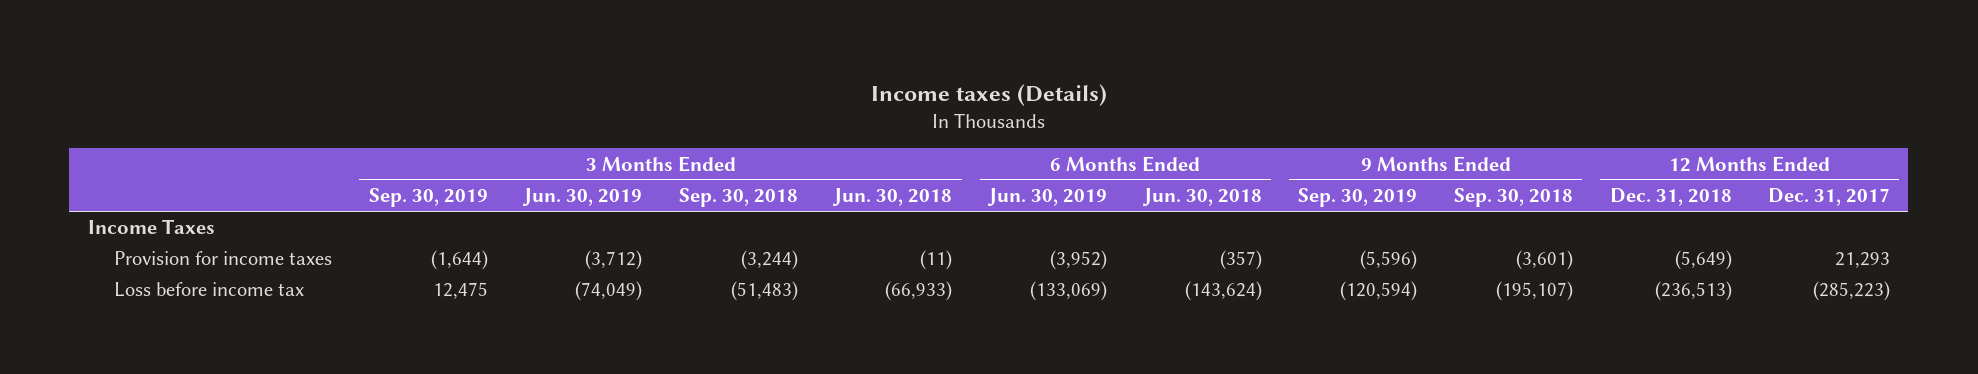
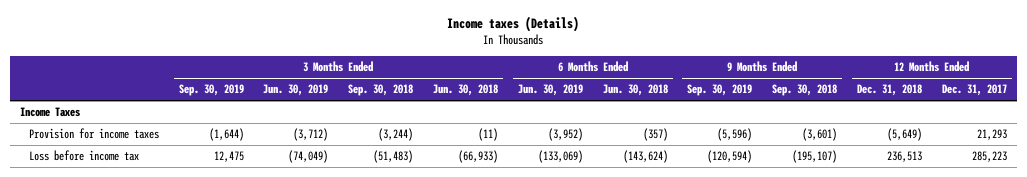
[1654,281,1732,302] (236,513) -> [887,151,923,163] 236,513
[1813,281,1891,302] (285,223) -> [971,151,1007,163] 285,223

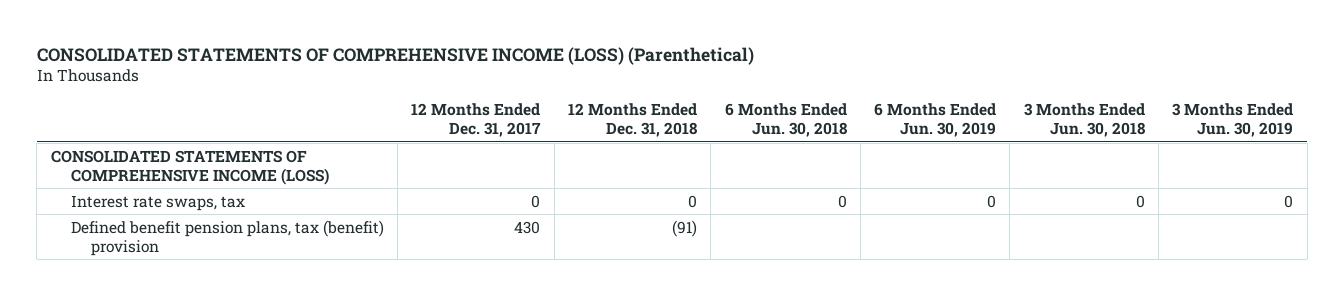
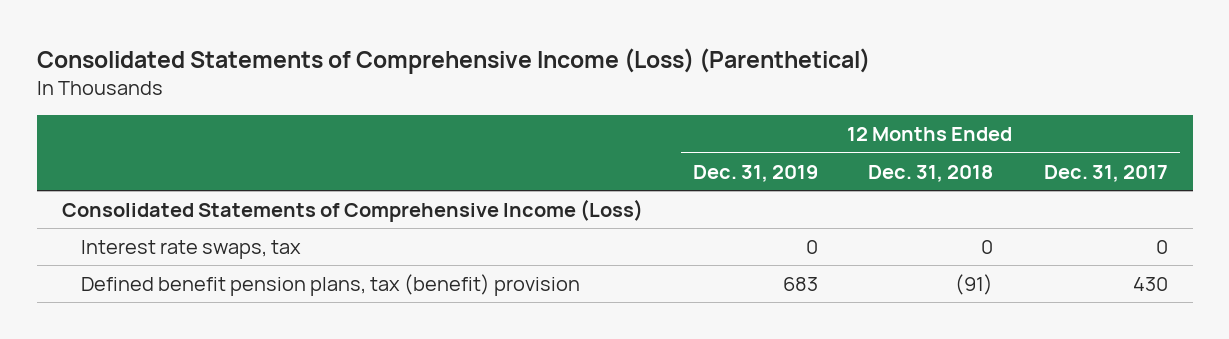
[36,46,754,65] CONSOLIDATED STATEMENTS OF COMPREHENSIVE INCOME (LOSS) (Parenthetical) -> [36,48,870,75] Consolidated Statements of Comprehensive Income (Loss) (Parenthetical)
[724,103,847,137] 6 Months Ended Jun. 30, 2018 -> none
[874,103,997,137] 6 Months Ended Jun. 30, 2019 -> none
[1023,103,1145,137] 3 Months Ended Jun. 30, 2018 -> none
[1172,103,1294,137] 3 Months Ended Jun. 30, 2019 -> none
none -> [693,164,819,182] Dec. 31, 2019
[50,149,329,185] CONSOLIDATED STATEMENTS OF COMPREHENSIVE INCOME (LOSS) -> [61,199,643,223] Consolidated Statements of Comprehensive Income (Loss)

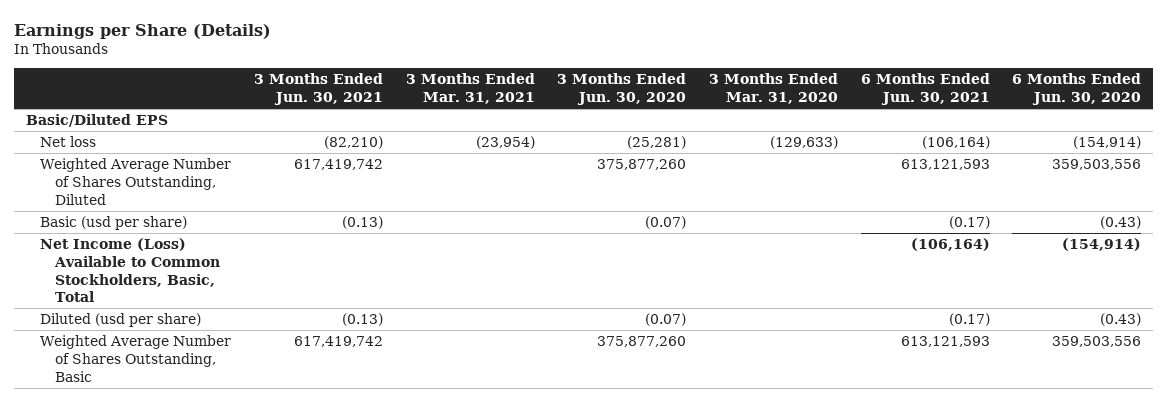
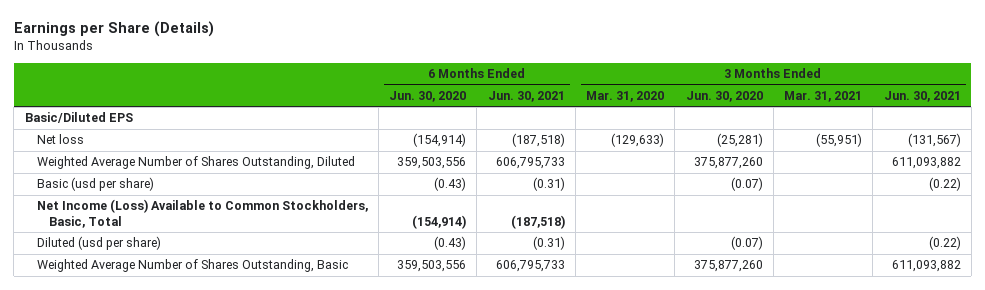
[323,136,383,150] (82,210) -> [907,133,961,148] (131,567)
[475,136,535,150] (23,954) -> [816,133,863,148] (55,951)
[921,136,990,150] (106,164) -> [511,133,565,148] (187,518)
[293,159,383,171] 617,419,742 -> [891,157,961,170] 611,093,882
[900,159,990,171] 613,121,593 -> [495,157,565,170] 606,795,733
[341,216,383,230] (0.13) -> [928,177,961,192] (0.22)
[948,216,990,230] (0.17) -> [532,177,565,192] (0.31)
[910,238,990,252] (106,164) -> [510,214,565,229] (187,518)
[341,313,383,327] (0.13) -> [928,236,961,251] (0.22)
[948,313,990,327] (0.17) -> [532,236,565,251] (0.31)
[293,336,383,348] 617,419,742 -> [891,260,961,273] 611,093,882
[900,336,990,348] 613,121,593 -> [495,260,565,273] 606,795,733

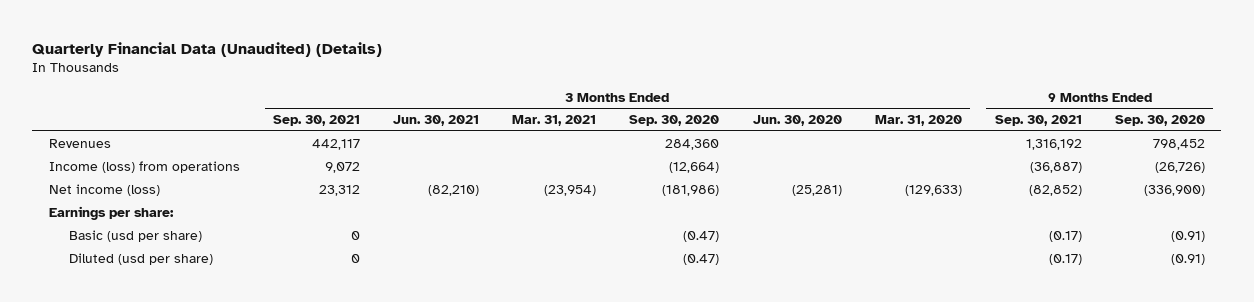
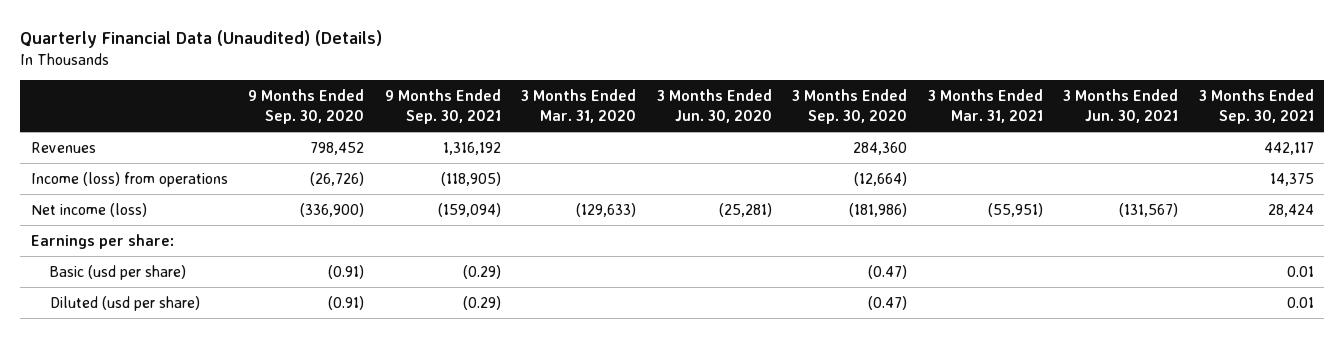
[325,161,361,173] 9,072 -> [1269,172,1314,186] 14,375
[1029,161,1082,173] (36,887) -> [440,171,501,186] (118,905)
[319,184,361,196] 23,312 -> [1267,203,1314,217] 28,424
[428,184,480,196] (82,210) -> [1119,202,1179,217] (131,567)
[544,184,597,196] (23,954) -> [987,202,1043,217] (55,951)
[1028,184,1082,196] (82,852) -> [437,202,501,217] (159,094)
[351,230,361,240] 0 -> [1286,265,1314,277] 0.01
[1048,230,1082,242] (0.17) -> [462,264,501,279] (0.29)
[351,253,361,263] 0 -> [1286,296,1314,308] 0.01
[1048,253,1082,265] (0.17) -> [462,295,501,310] (0.29)

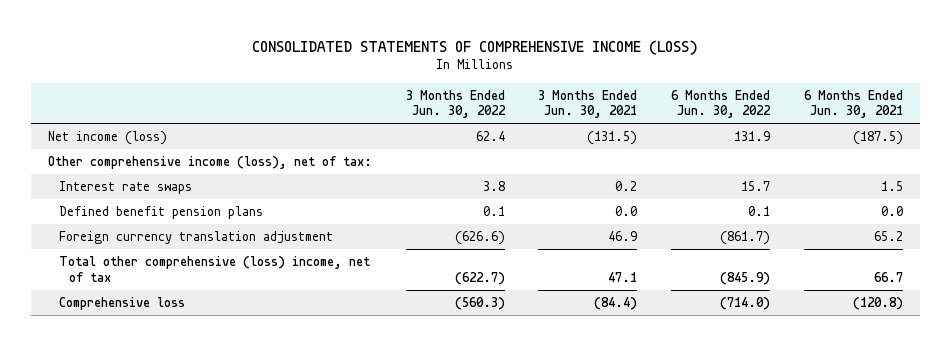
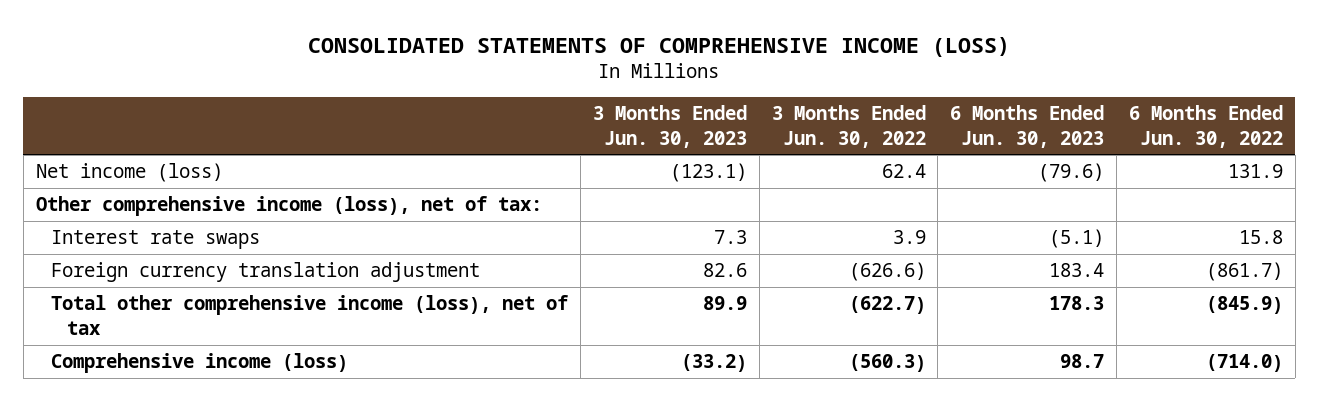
[538,89,638,119] 3 Months Ended Jun. 30, 2021 -> none
[803,89,903,119] 6 Months Ended Jun. 30, 2021 -> none
none -> [593,105,748,148] 3 Months Ended Jun. 30, 2023
none -> [950,105,1105,148] 6 Months Ended Jun. 30, 2023
[58,206,263,220] Defined benefit pension plans -> none
[482,181,505,192] 3.8 -> [892,230,926,245] 3.9
[741,181,771,192] 15.7 -> [1238,230,1283,245] 15.8
[58,256,370,282] Total other comprehensive (loss) income, net of tax -> [51,295,570,335] Total other comprehensive income (loss), net of tax
[58,297,185,311] Comprehensive loss -> [51,353,349,374] Comprehensive income (loss)

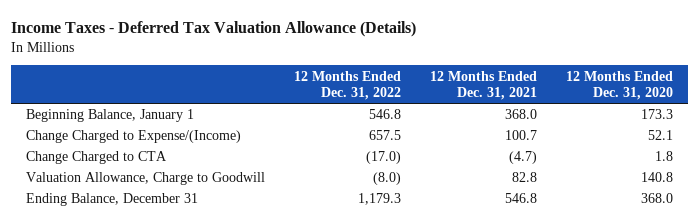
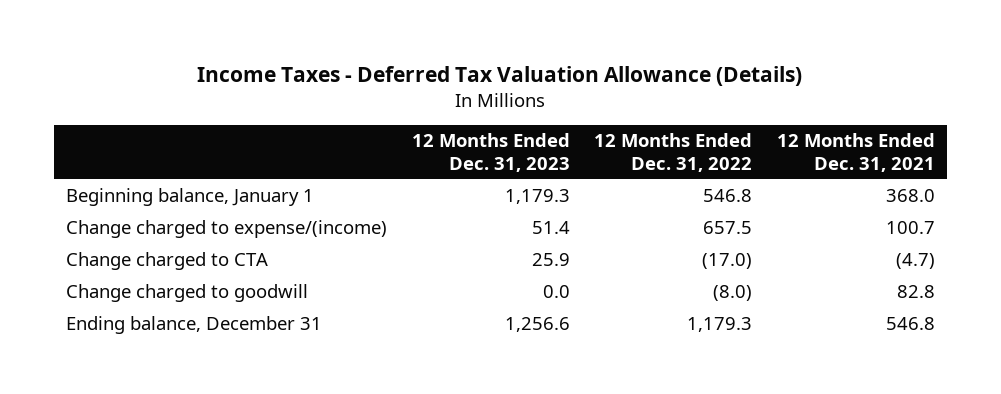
[566,70,674,100] 12 Months Ended Dec. 31, 2020 -> none
none -> [411,133,570,172] 12 Months Ended Dec. 31, 2023
[25,109,194,123] Beginning Balance, January 1 -> [65,188,314,207] Beginning balance, January 1
[25,130,241,144] Change Charged to Expense/(Income) -> [65,220,387,239] Change charged to expense/(income)
[25,151,167,165] Change Charged to CTA -> [65,252,268,271] Change charged to CTA
[25,172,265,186] Valuation Allowance, Charge to Goodwill -> [65,284,308,303] Change charged to goodwill
[25,193,198,207] Ending Balance, December 31 -> [65,316,322,335] Ending balance, December 31

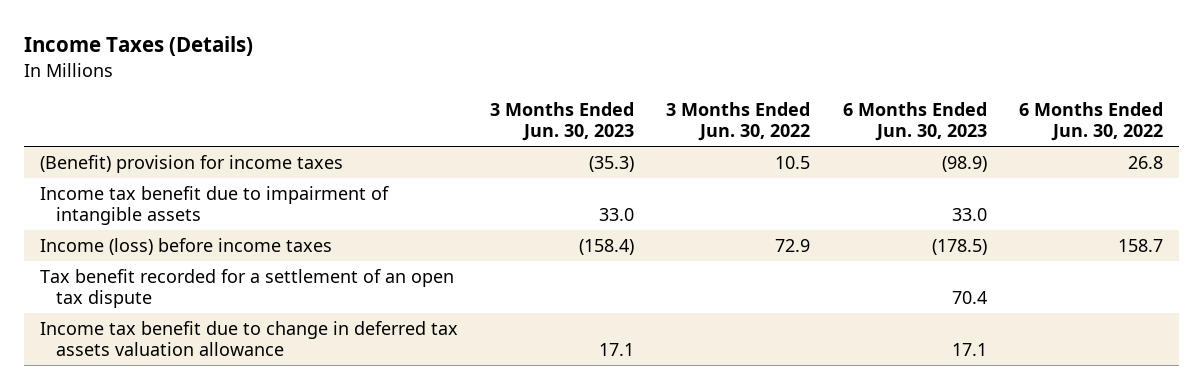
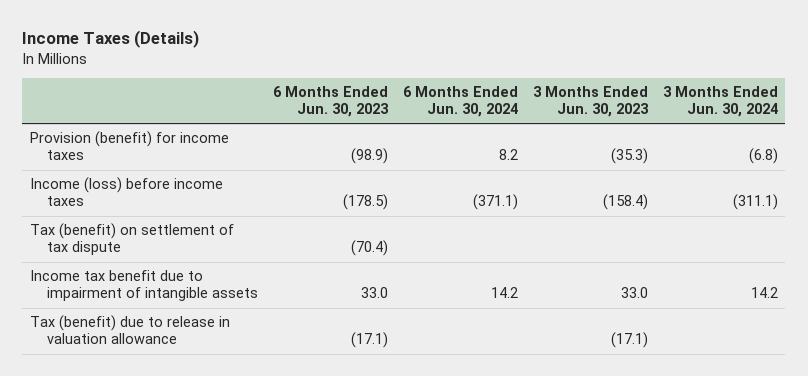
[666,102,811,142] 3 Months Ended Jun. 30, 2022 -> none
[1018,102,1163,142] 6 Months Ended Jun. 30, 2022 -> none
none -> [403,86,519,118] 6 Months Ended Jun. 30, 2024
none -> [662,86,778,118] 3 Months Ended Jun. 30, 2024
[40,154,344,173] (Benefit) provision for income taxes -> [29,131,229,161] Provision (benefit) for income taxes
[40,268,455,308] Tax benefit recorded for a settlement of an open tax dispute -> none
none -> [29,223,234,256] Tax (benefit) on settlement of tax dispute
[40,185,390,225] Income tax benefit due to impairment of intangible assets -> [29,270,259,302] Income tax benefit due to impairment of intangible assets
[40,320,459,356] Income tax benefit due to change in deferred tax assets valuation allowance -> [29,315,230,345] Tax (benefit) due to release in valuation allowance
[599,342,635,356] 17.1 -> [611,332,649,349] (17.1)
[951,342,987,356] 17.1 -> [351,332,389,349] (17.1)

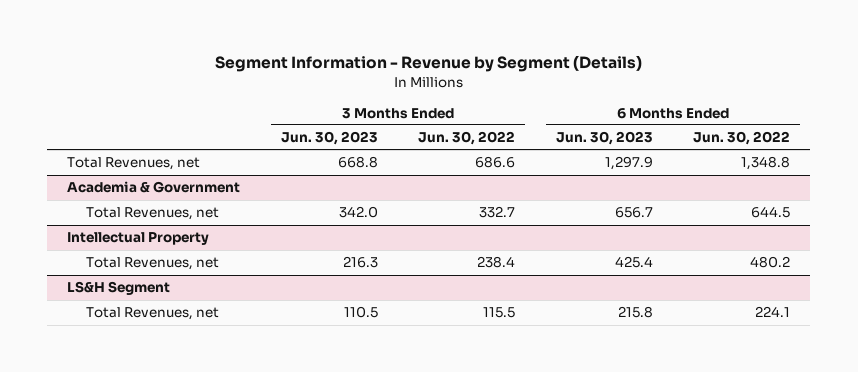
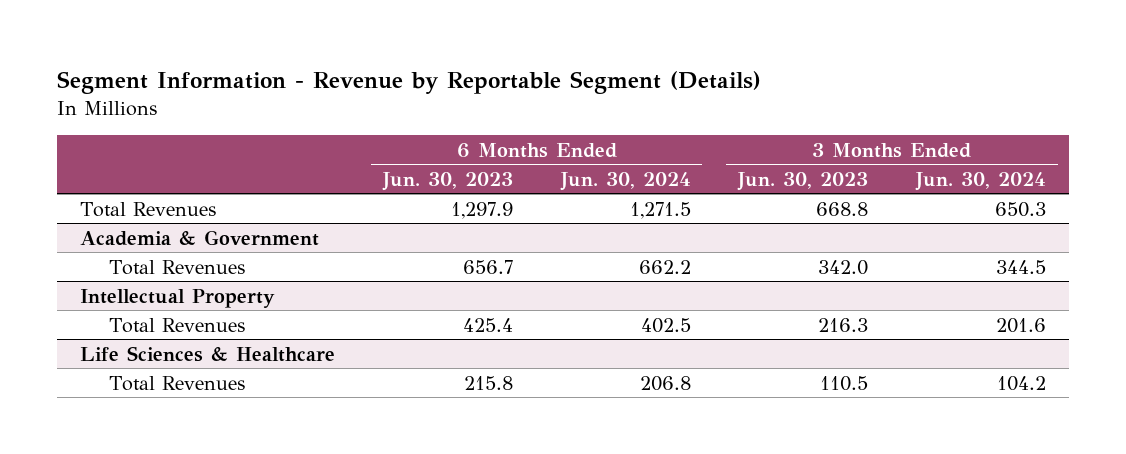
[214,55,642,73] Segment Information - Revenue by Segment (Details) -> [56,70,761,94] Segment Information - Revenue by Reportable Segment (Details)
[418,131,516,146] Jun. 30, 2022 -> none
[693,131,791,146] Jun. 30, 2022 -> none
none -> [559,171,691,191] Jun. 30, 2024
none -> [914,171,1046,191] Jun. 30, 2024
[67,157,201,171] Total Revenues, net -> [80,201,217,217] Total Revenues
[85,207,219,221] Total Revenues, net -> [108,259,245,275] Total Revenues
[85,257,219,271] Total Revenues, net -> [108,317,245,333] Total Revenues
[67,281,171,296] LS&H Segment -> [80,345,336,362] Life Sciences & Healthcare
[85,307,219,321] Total Revenues, net -> [108,375,245,391] Total Revenues

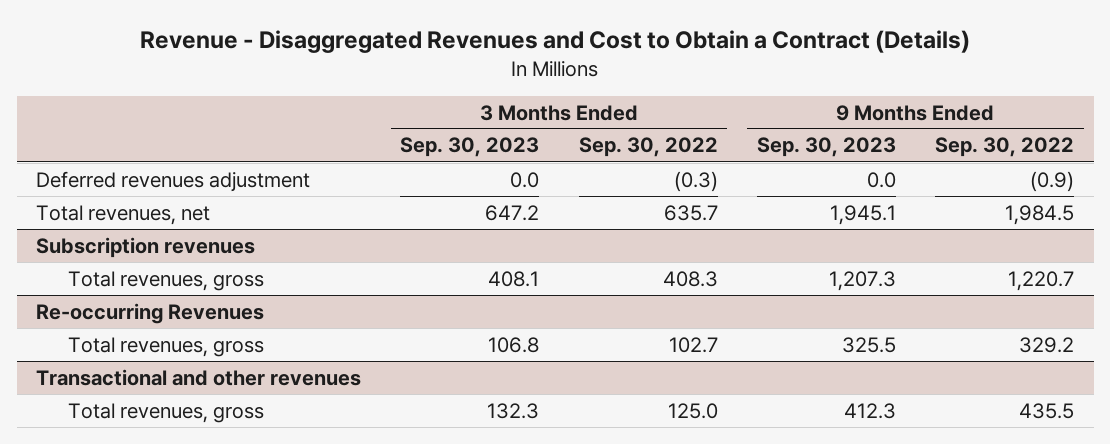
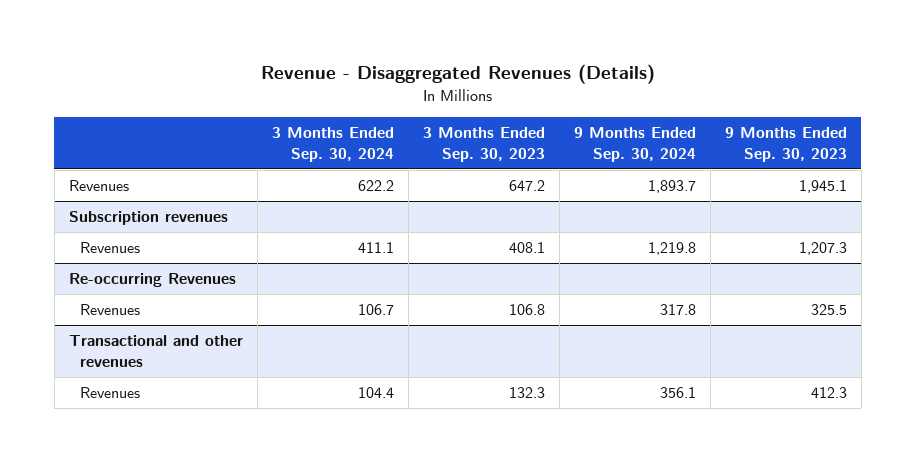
[140,30,971,54] Revenue - Disaggregated Revenues and Cost to Obtain a Contract (Details) -> [260,64,655,85] Revenue - Disaggregated Revenues (Details)
[578,137,718,158] Sep. 30, 2022 -> none
[935,137,1075,158] Sep. 30, 2022 -> none
none -> [271,127,394,162] 3 Months Ended Sep. 30, 2024
none -> [573,127,696,162] 9 Months Ended Sep. 30, 2024
[36,170,311,192] Deferred revenues adjustment -> none
[36,204,211,225] Total revenues, net -> [68,180,129,192] Revenues
[68,270,265,291] Total revenues, gross -> [80,242,141,254] Revenues
[68,336,265,357] Total revenues, gross -> [80,304,141,316] Revenues
[68,402,265,423] Total revenues, gross -> [80,387,141,399] Revenues

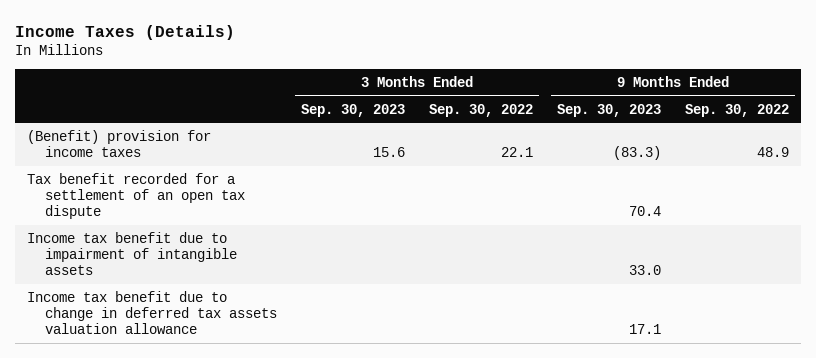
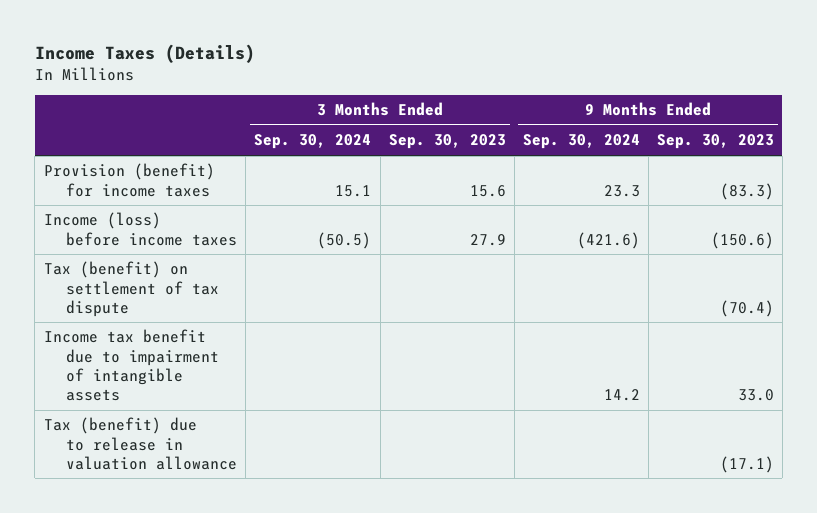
[429,103,534,117] Sep. 30, 2022 -> none
[685,103,790,117] Sep. 30, 2022 -> none
none -> [254,134,372,150] Sep. 30, 2024
none -> [522,134,640,150] Sep. 30, 2024
[26,172,246,220] Tax benefit recorded for a settlement of an open tax dispute -> none
[26,129,211,157] (Benefit) provision for income taxes -> [43,163,215,197] Provision (benefit) for income taxes
none -> [43,212,238,246] Income (loss) before income taxes
none -> [43,261,220,317] Tax (benefit) on settlement of tax dispute
[26,290,278,335] Income tax benefit due to change in deferred tax assets valuation allowance -> [43,417,238,470] Tax (benefit) due to release in valuation allowance
[629,324,662,335] 17.1 -> [719,455,774,473] (17.1)

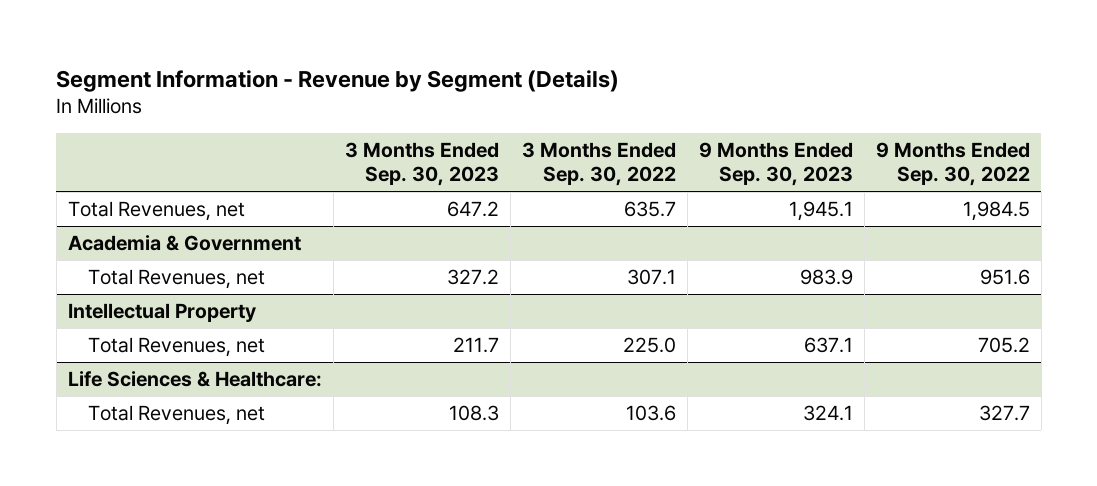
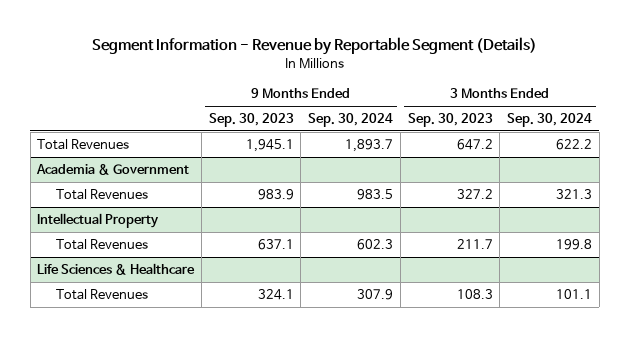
[56,69,620,92] Segment Information - Revenue by Segment (Details) -> [91,37,537,56] Segment Information - Revenue by Reportable Segment (Details)
[521,142,676,187] 3 Months Ended Sep. 30, 2022 -> none
[875,142,1030,187] 9 Months Ended Sep. 30, 2022 -> none
none -> [308,113,394,128] Sep. 30, 2024
none -> [507,113,593,128] Sep. 30, 2024
[67,200,245,221] Total Revenues, net -> [37,139,130,151] Total Revenues
[87,268,265,289] Total Revenues, net -> [55,189,148,201] Total Revenues
[87,336,265,357] Total Revenues, net -> [55,239,148,251] Total Revenues
[67,370,322,387] Life Sciences & Healthcare: -> [37,263,196,276] Life Sciences & Healthcare
[87,404,265,425] Total Revenues, net -> [55,289,148,301] Total Revenues

